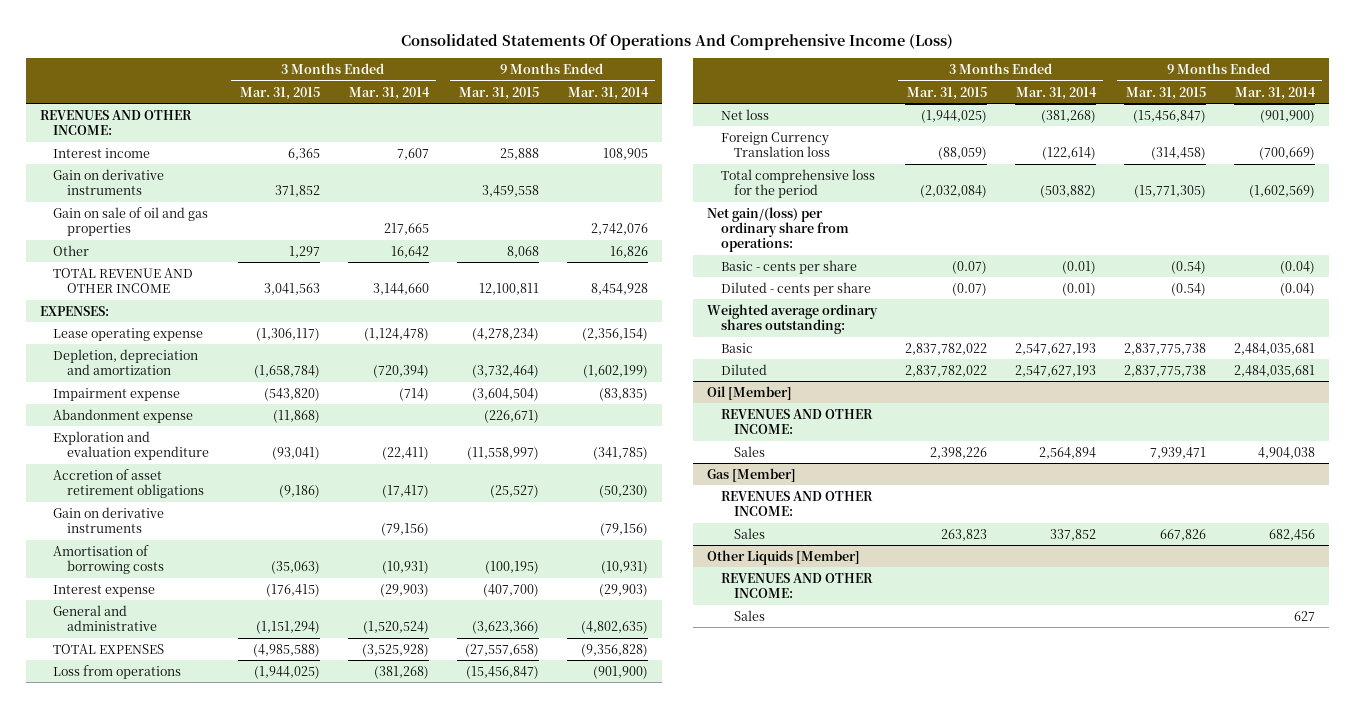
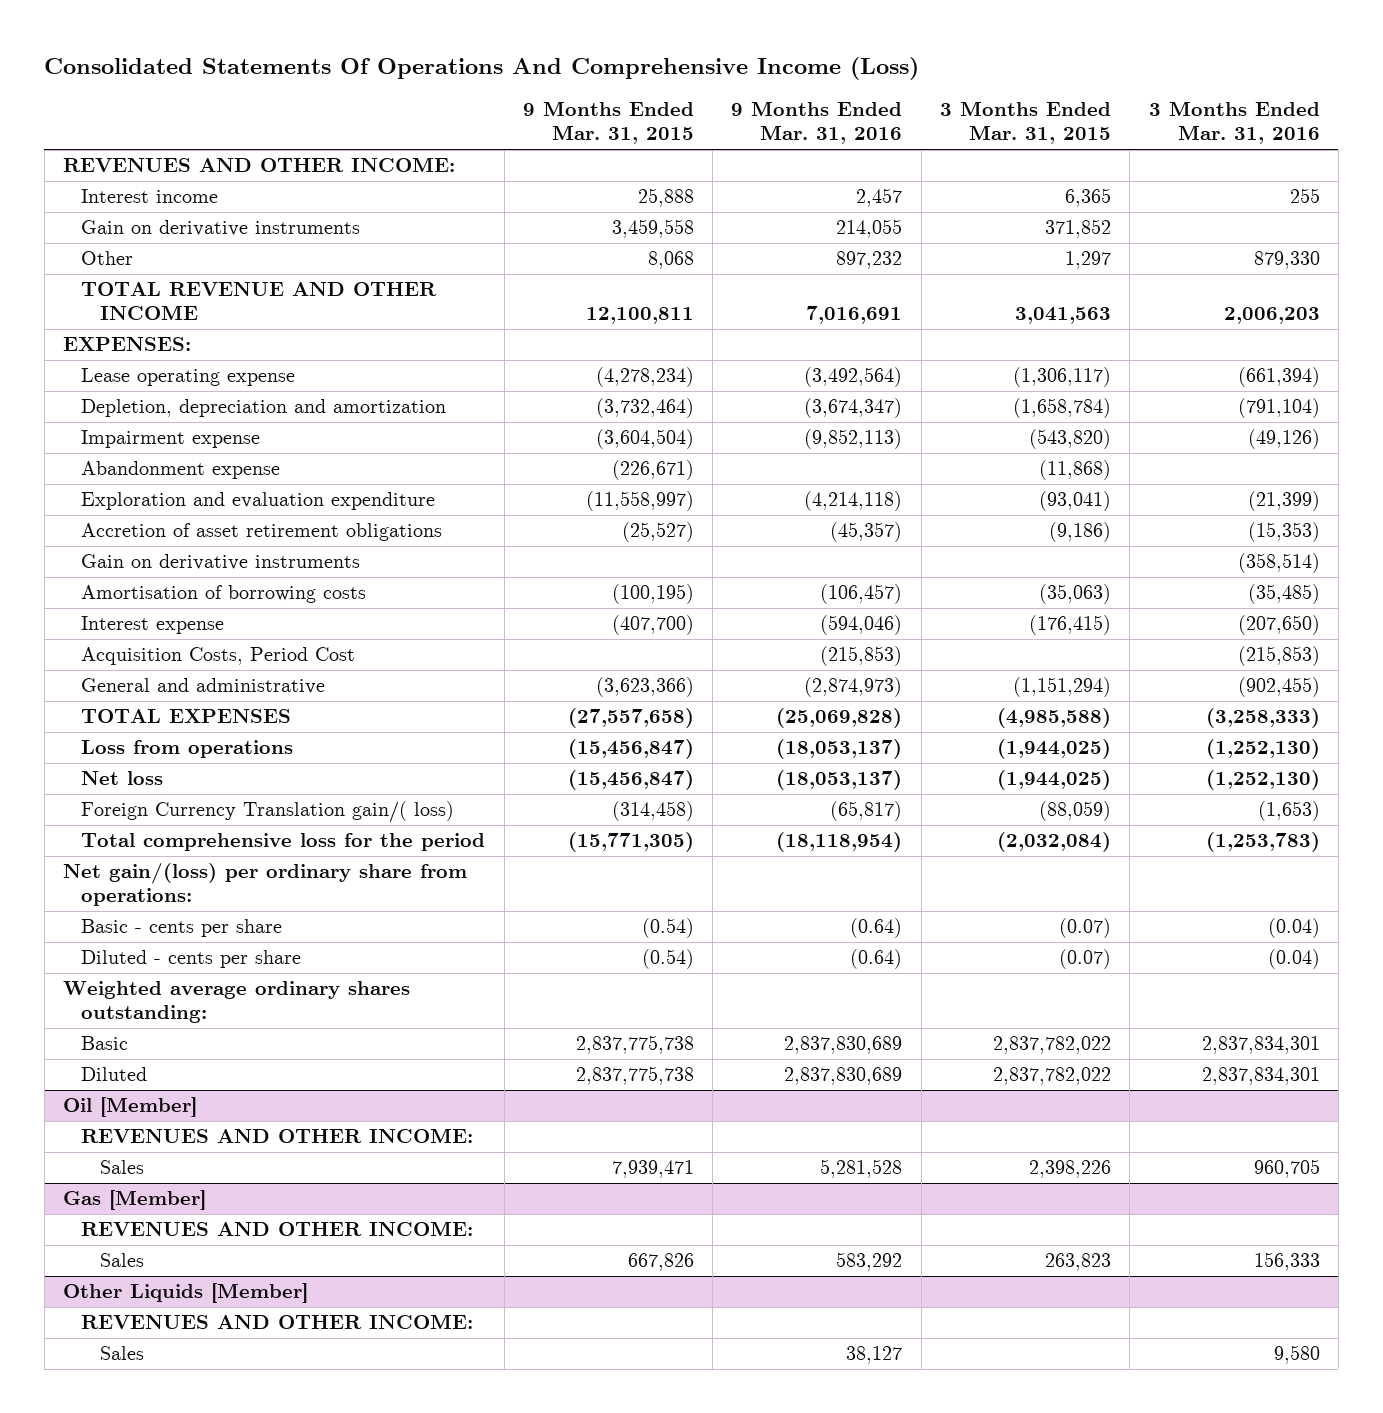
[348,86,430,100] Mar. 31, 2014 -> none
[567,86,649,100] Mar. 31, 2014 -> none
none -> [731,101,903,145] 9 Months Ended Mar. 31, 2016
none -> [1148,101,1320,145] 3 Months Ended Mar. 31, 2016
[53,206,209,236] Gain on sale of oil and gas properties -> none
none -> [81,647,356,666] Acquisition Costs, Period Cost
[720,131,831,157] Foreign Currency Translation loss -> [81,801,455,824] Foreign Currency Translation gain/( loss)

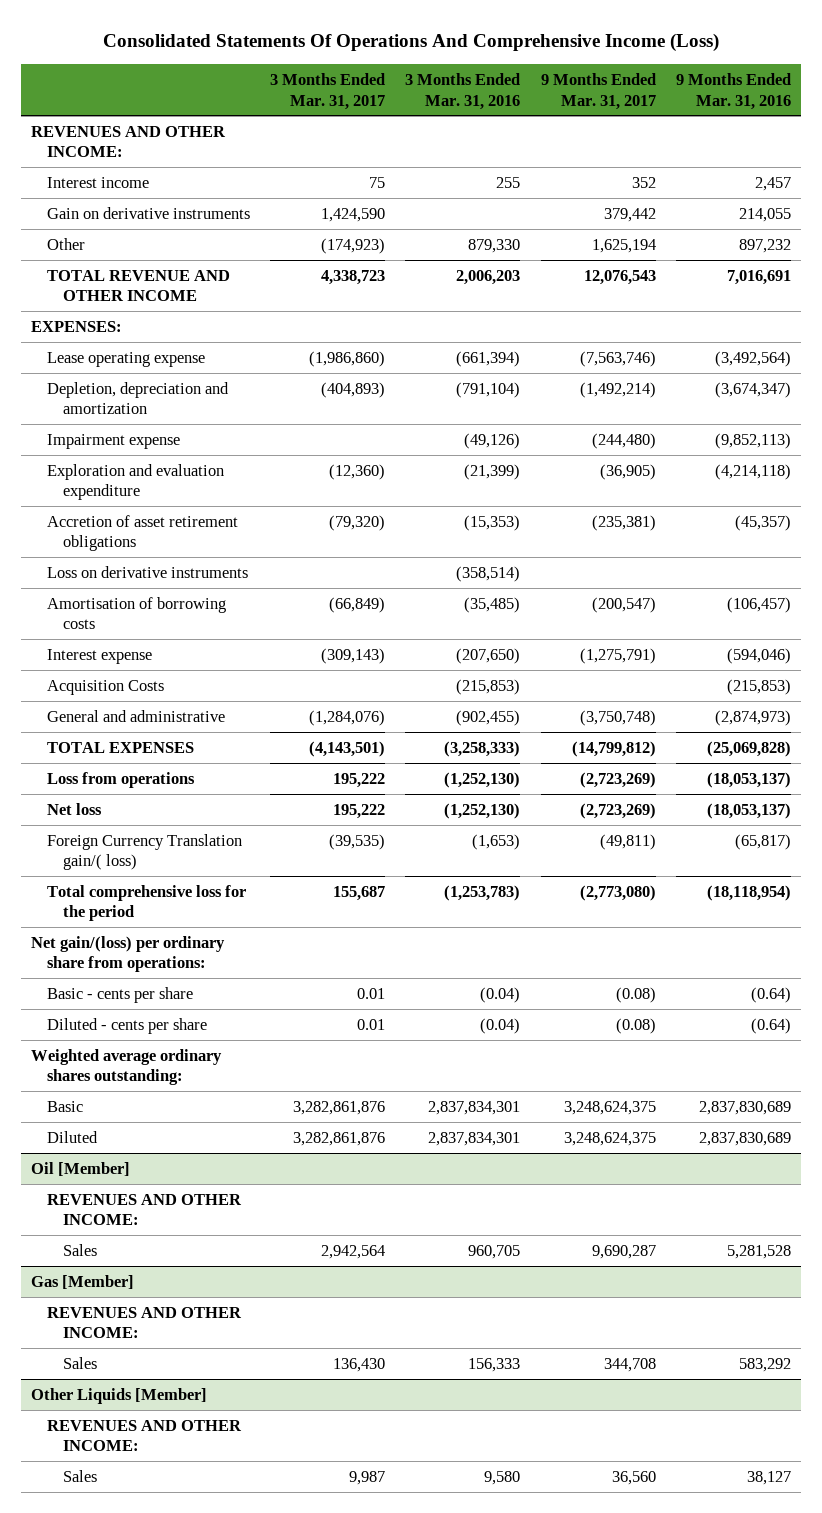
[522,101,694,145] 9 Months Ended Mar. 31, 2015 -> none
[940,101,1112,145] 3 Months Ended Mar. 31, 2015 -> none
none -> [270,72,386,110] 3 Months Ended Mar. 31, 2017
none -> [540,72,656,110] 9 Months Ended Mar. 31, 2017
[81,461,281,480] Abandonment expense -> none
[81,554,361,571] Gain on derivative instruments -> [47,565,249,578] Loss on derivative instruments
[81,647,356,666] Acquisition Costs, Period Cost -> [47,679,165,695] Acquisition Costs

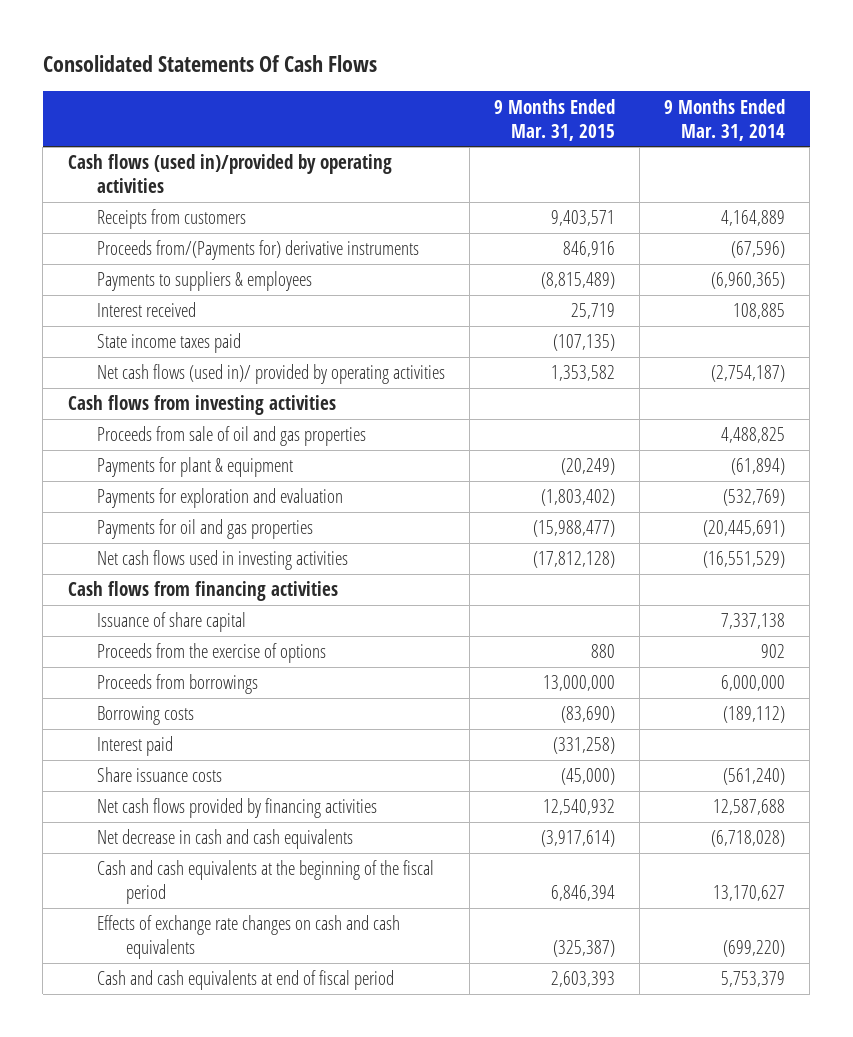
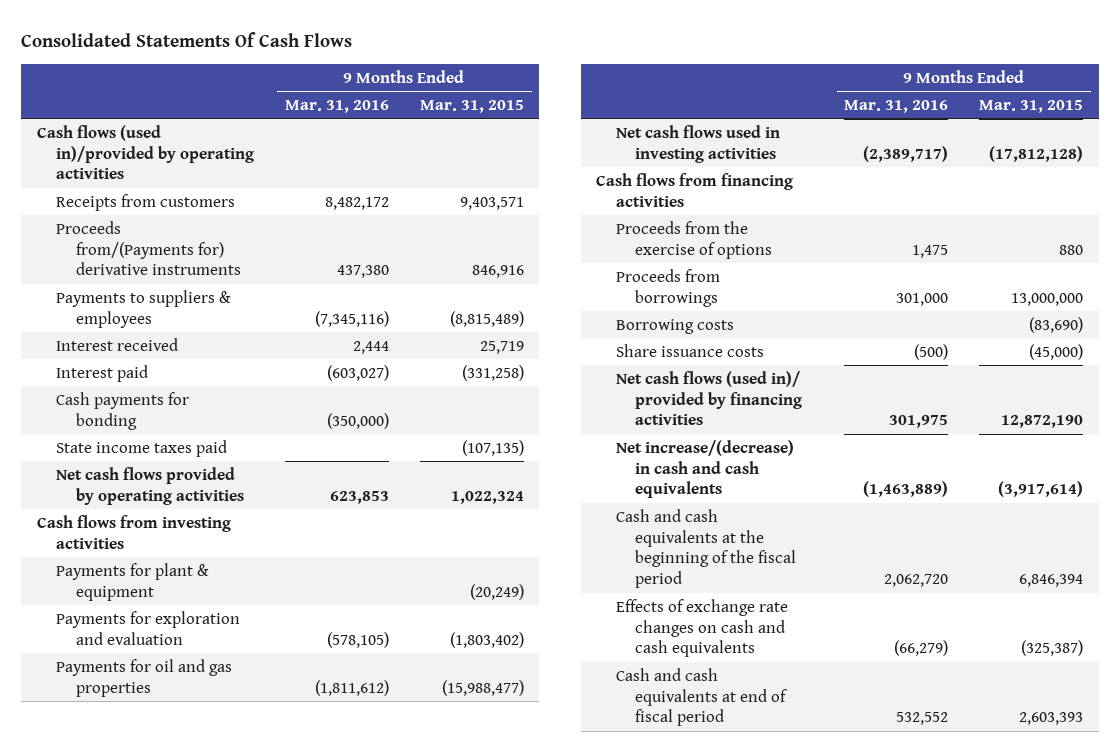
[664,98,786,141] 9 Months Ended Mar. 31, 2014 -> none
none -> [285,99,390,113] Mar. 31, 2016
[96,736,173,757] Interest paid -> [56,364,149,382] Interest paid
none -> [56,391,190,430] Cash payments for bonding
[96,364,445,385] Net cash flows (used in)/ provided by operating activities -> [56,466,244,505] Net cash flows provided by operating activities
[550,365,615,382] 1,353,582 -> [450,490,524,504] 1,022,324
[96,426,366,447] Proceeds from sale of oil and gas properties -> none
[96,612,246,633] Issuance of share capital -> none
[96,798,377,819] Net cash flows provided by financing activities -> [615,370,803,426] Net cash flows (used in)/ provided by financing activities
[542,799,615,816] 12,540,932 -> [1001,415,1084,429] 12,872,190
[96,829,353,850] Net decrease in cash and cash equivalents -> [615,439,794,499] Net increase/(decrease) in cash and cash equivalents

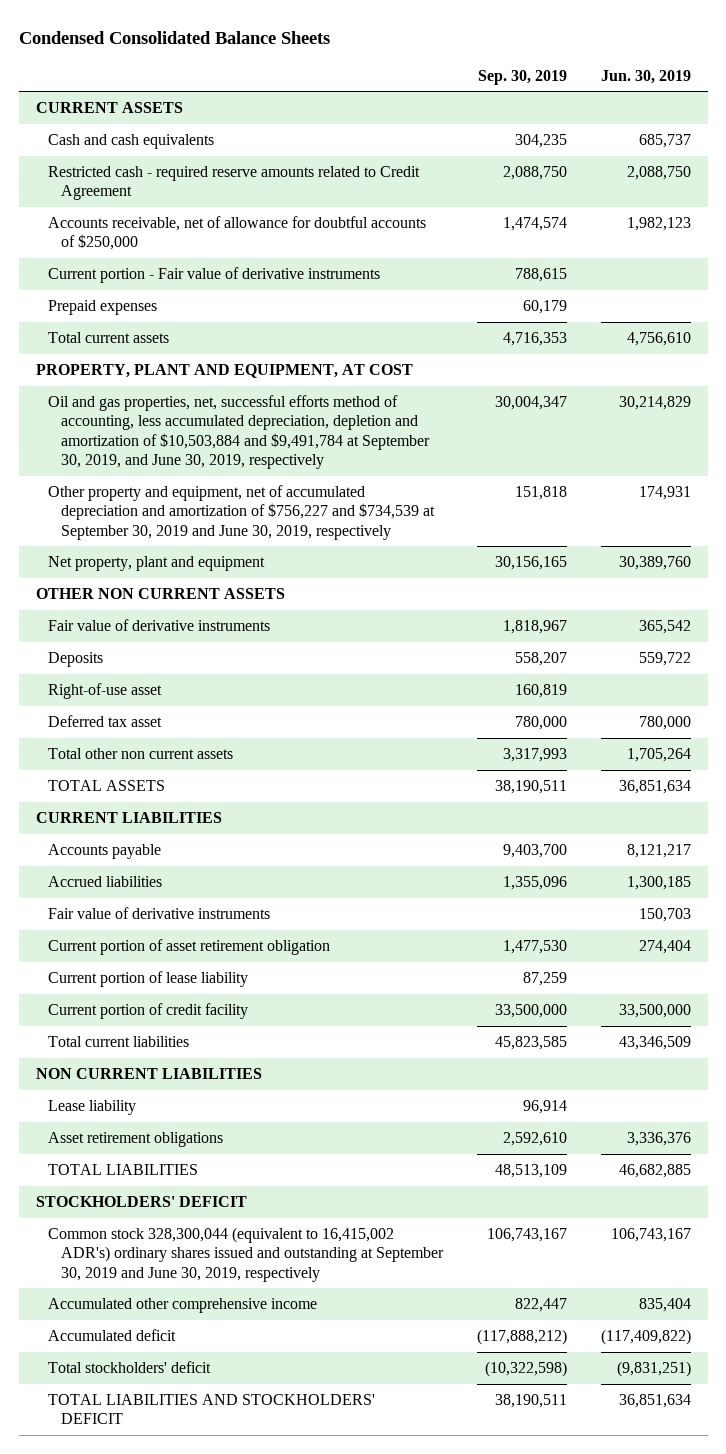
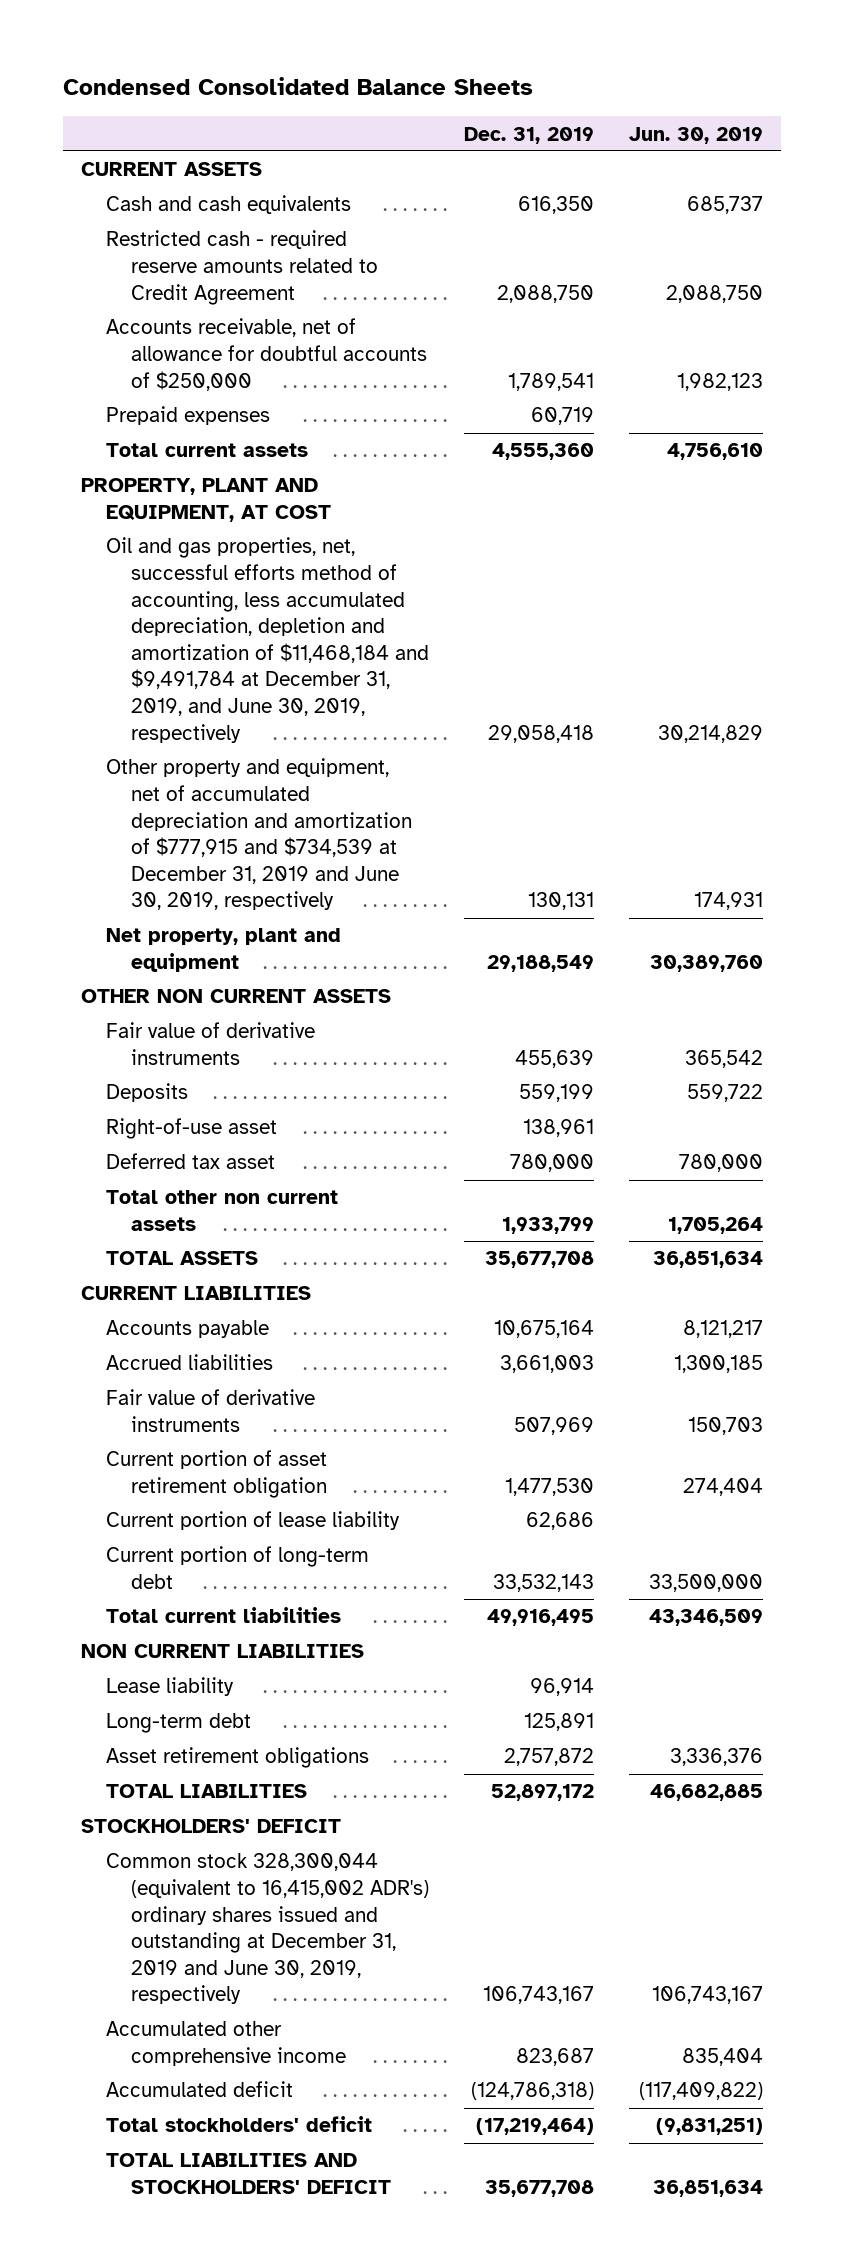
[477,69,567,85] Sep. 30, 2019 -> none
none -> [464,126,595,144] Dec. 31, 2019
[48,267,381,284] Current portion - Fair value of derivative instruments -> none
[48,395,431,470] Oil and gas properties, net, successful efforts method of accounting, less accumulated depreciation, depletion and amortization of $10,503,884 and $9,491,784 at September 30, 2019, and June 30, 2019, respectively -> [105,537,430,743] Oil and gas properties, net, successful efforts method of accounting, less accumulated depreciation, depletion and amortization of $11,468,184 and $9,491,784 at December 31, 2019, and June 30, 2019, respectively
[48,485,436,540] Other property and equipment, net of accumulated depreciation and amortization of $756,227 and $734,539 at September 30, 2019 and June 30, 2019, respectively -> [105,758,413,911] Other property and equipment, net of accumulated depreciation and amortization of $777,915 and $734,539 at December 31, 2019 and June 30, 2019, respectively
[48,1003,249,1020] Current portion of credit facility -> [105,1546,369,1589] Current portion of long-term debt
none -> [105,1713,251,1734] Long-term debt
[48,1227,445,1282] Common stock 328,300,044 (equivalent to 16,415,002 ADR's) ordinary shares issued and outstanding at September 30, 2019 and June 30, 2019, respectively -> [105,1853,430,2005] Common stock 328,300,044 (equivalent to 16,415,002 ADR's) ordinary shares issued and outstanding at December 31, 2019 and June 30, 2019, respectively

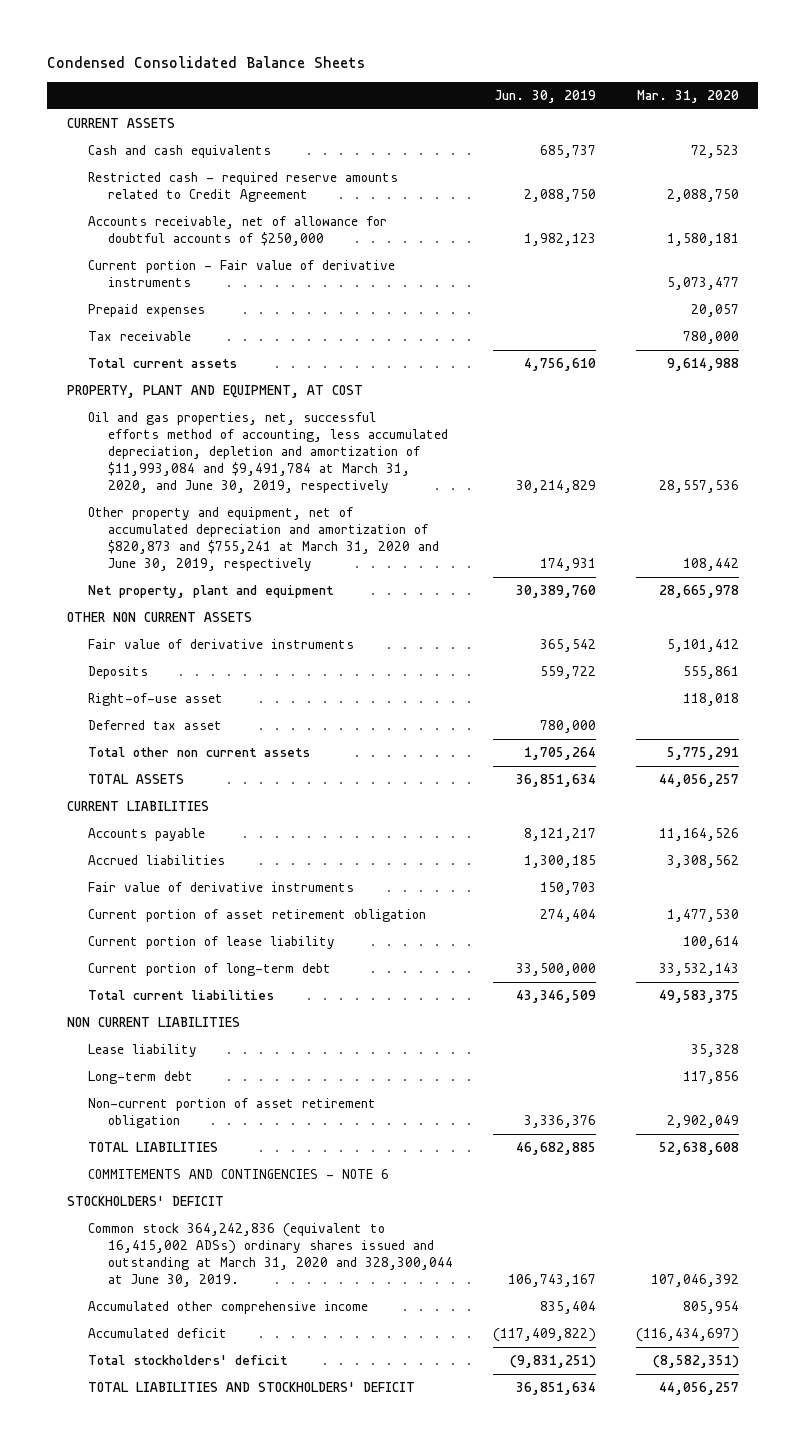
[464,126,595,144] Dec. 31, 2019 -> none
none -> [636,90,739,104] Mar. 31, 2020
none -> [87,260,395,288] Current portion - Fair value of derivative instruments
none -> [87,331,191,342] Tax receivable
[105,537,430,743] Oil and gas properties, net, successful efforts method of accounting, less accumulated depreciation, depletion and amortization of $11,468,184 and $9,491,784 at December 31, 2019, and June 30, 2019, respectively -> [87,412,448,494] Oil and gas properties, net, successful efforts method of accounting, less accumulated depreciation, depletion and amortization of $11,993,084 and $9,491,784 at March 31, 2020, and June 30, 2019, respectively
[105,758,413,911] Other property and equipment, net of accumulated depreciation and amortization of $777,915 and $734,539 at December 31, 2019 and June 30, 2019, respectively -> [87,507,439,572] Other property and equipment, net of accumulated depreciation and amortization of $820,873 and $755,241 at March 31, 2020 and June 30, 2019, respectively
[105,1747,369,1769] Asset retirement obligations -> [87,1098,376,1129] Non-current portion of asset retirement obligation
none -> [87,1169,389,1180] COMMITEMENTS AND CONTINGENCIES - NOTE 6
[105,1853,430,2005] Common stock 328,300,044 (equivalent to 16,415,002 ADR's) ordinary shares issued and outstanding at December 31, 2019 and June 30, 2019, respectively -> [87,1223,453,1288] Common stock 364,242,836 (equivalent to 16,415,002 ADSs) ordinary shares issued and outstanding at March 31, 2020 and 328,300,044 at June 30, 2019.

